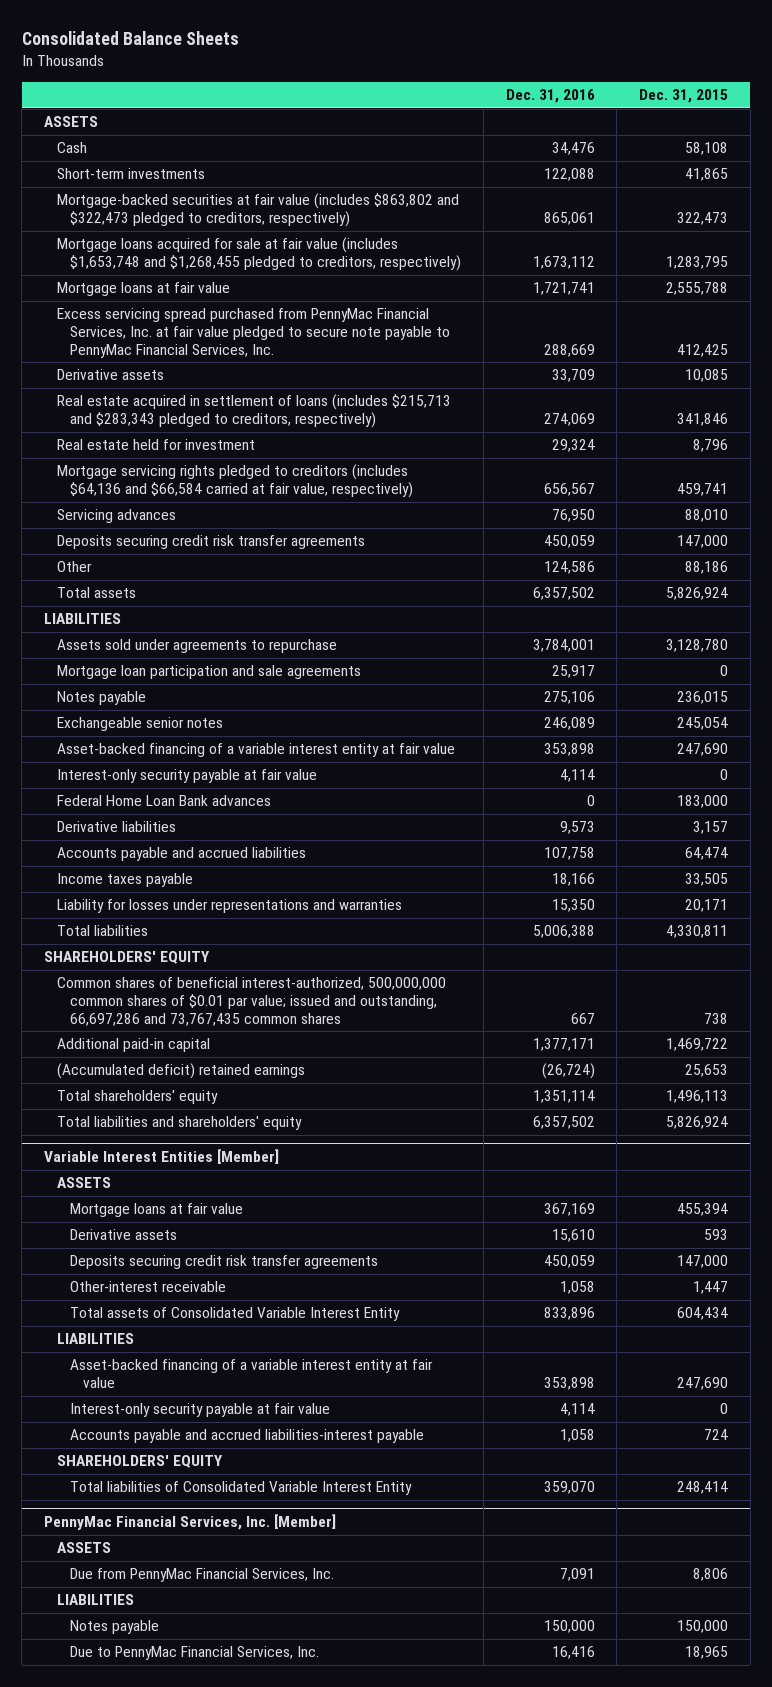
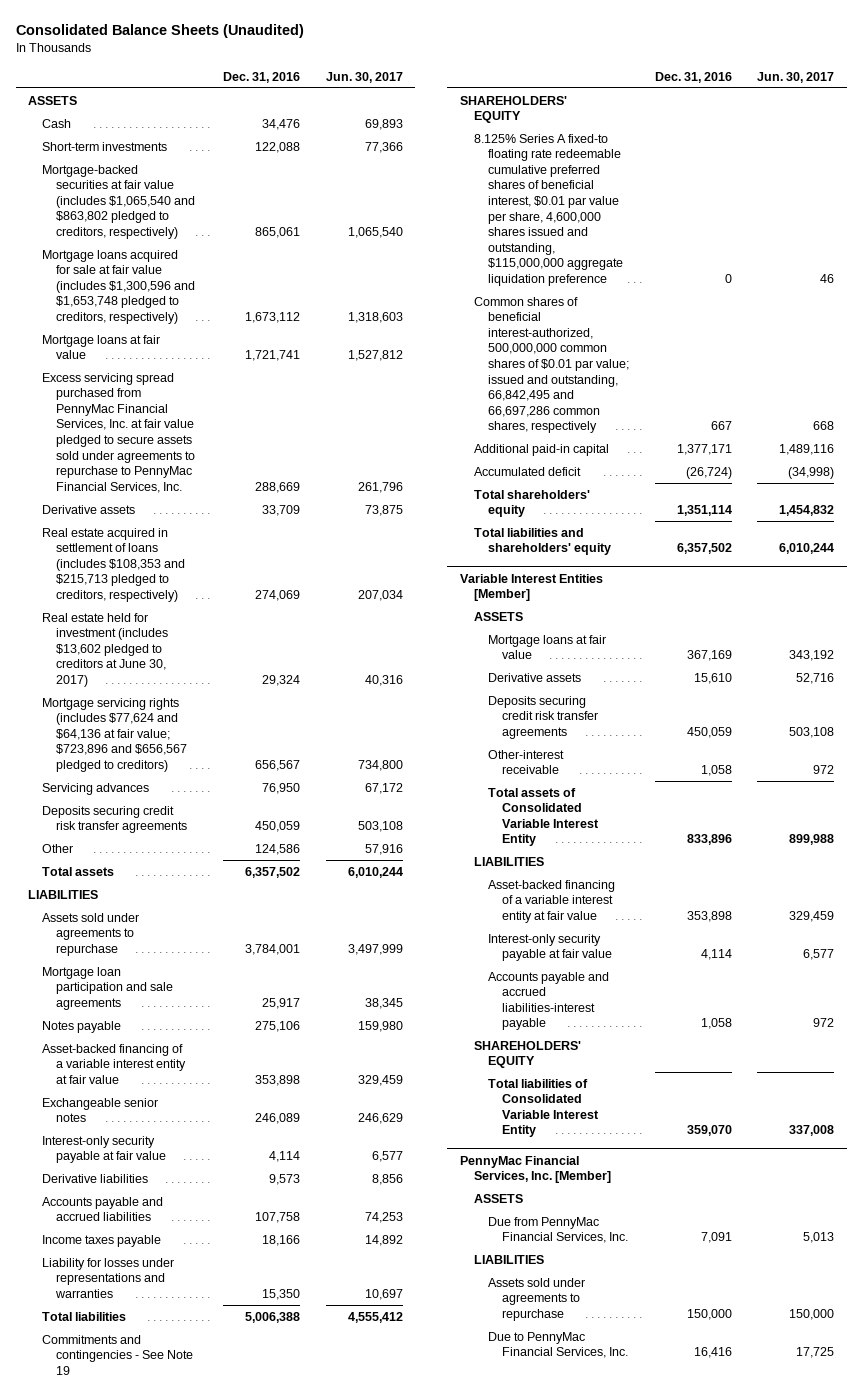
[21,31,239,46] Consolidated Balance Sheets -> [15,24,304,39] Consolidated Balance Sheets (Unaudited)
[639,89,729,104] Dec. 31, 2015 -> none
none -> [325,71,403,83] Jun. 30, 2017
[56,193,459,228] Mortgage-backed securities at fair value (includes $863,802 and $322,473 pledged to creditors, respectively) -> [42,164,196,240] Mortgage-backed securities at fair value (includes $1,065,540 and $863,802 pledged to creditors, respectively)
[56,237,462,272] Mortgage loans acquired for sale at fair value (includes $1,653,748 and $1,268,455 pledged to creditors, respectively) -> [42,249,196,325] Mortgage loans acquired for sale at fair value (includes $1,300,596 and $1,653,748 pledged to creditors, respectively)
[56,308,451,358] Excess servicing spread purchased from PennyMac Financial Services, Inc. at fair value pledged to secure note payable to PennyMac Financial Services, Inc. -> [42,372,196,493] Excess servicing spread purchased from PennyMac Financial Services, Inc. at fair value pledged to secure assets sold under agreements to repurchase to PennyMac Financial Services, Inc.
[56,394,451,429] Real estate acquired in settlement of loans (includes $215,713 and $283,343 pledged to creditors, respectively) -> [42,527,186,603] Real estate acquired in settlement of loans (includes $108,353 and $215,713 pledged to creditors, respectively)
[56,439,255,451] Real estate held for investment -> [42,612,169,688] Real estate held for investment (includes $13,602 pledged to creditors at June 30, 2017)
[56,464,414,499] Mortgage servicing rights pledged to creditors (includes $64,136 and $66,584 carried at fair value, respectively) -> [42,697,188,773] Mortgage servicing rights (includes $77,624 and $64,136 at fair value; $723,896 and $656,567 pledged to creditors)
[56,717,223,732] Exchangeable senior notes -> [42,1097,159,1123] Exchangeable senior notes
[56,795,271,807] Federal Home Loan Bank advances -> none
none -> [42,1334,194,1375] Commitments and contingencies - See Note 19
none -> [473,133,623,287] 8.125% Series A fixed-to floating rate redeemable cumulative preferred shares of beneficial interest, $0.01 par value per share, 4,600,000 shares issued and outstanding, $115,000,000 aggregate liquidation preference
[56,977,446,1026] Common shares of beneficial interest-authorized, 500,000,000 common shares of $0.01 par value; issued and outstanding, 66,697,286 and 73,767,435 common shares -> [473,296,629,434] Common shares of beneficial interest-authorized, 500,000,000 common shares of $0.01 par value; issued and outstanding, 66,842,495 and 66,697,286 common shares, respectively
[56,1063,305,1080] (Accumulated deficit) retained earnings -> [473,466,581,476] Accumulated deficit
[70,1620,160,1635] Notes payable -> none
none -> [487,1277,585,1321] Assets sold under agreements to repurchase

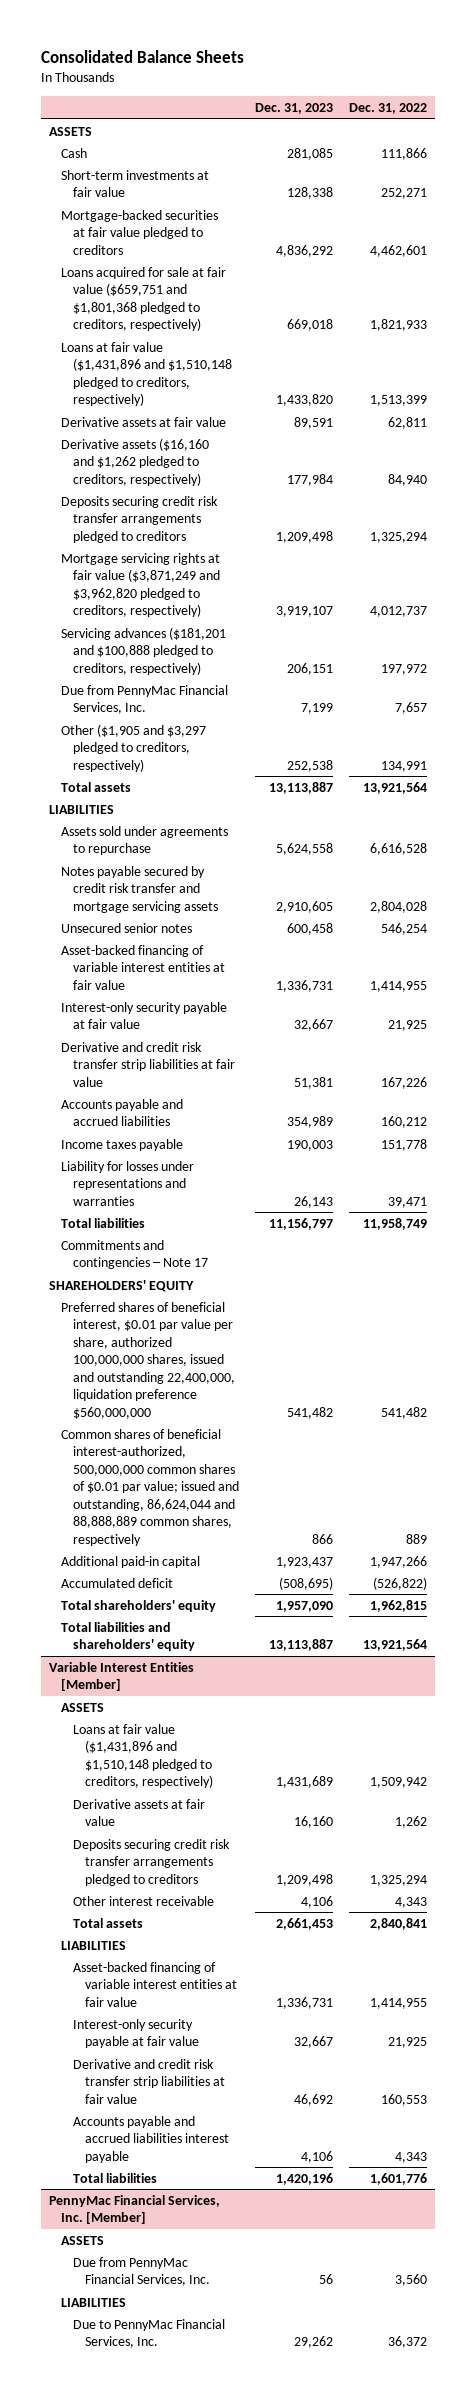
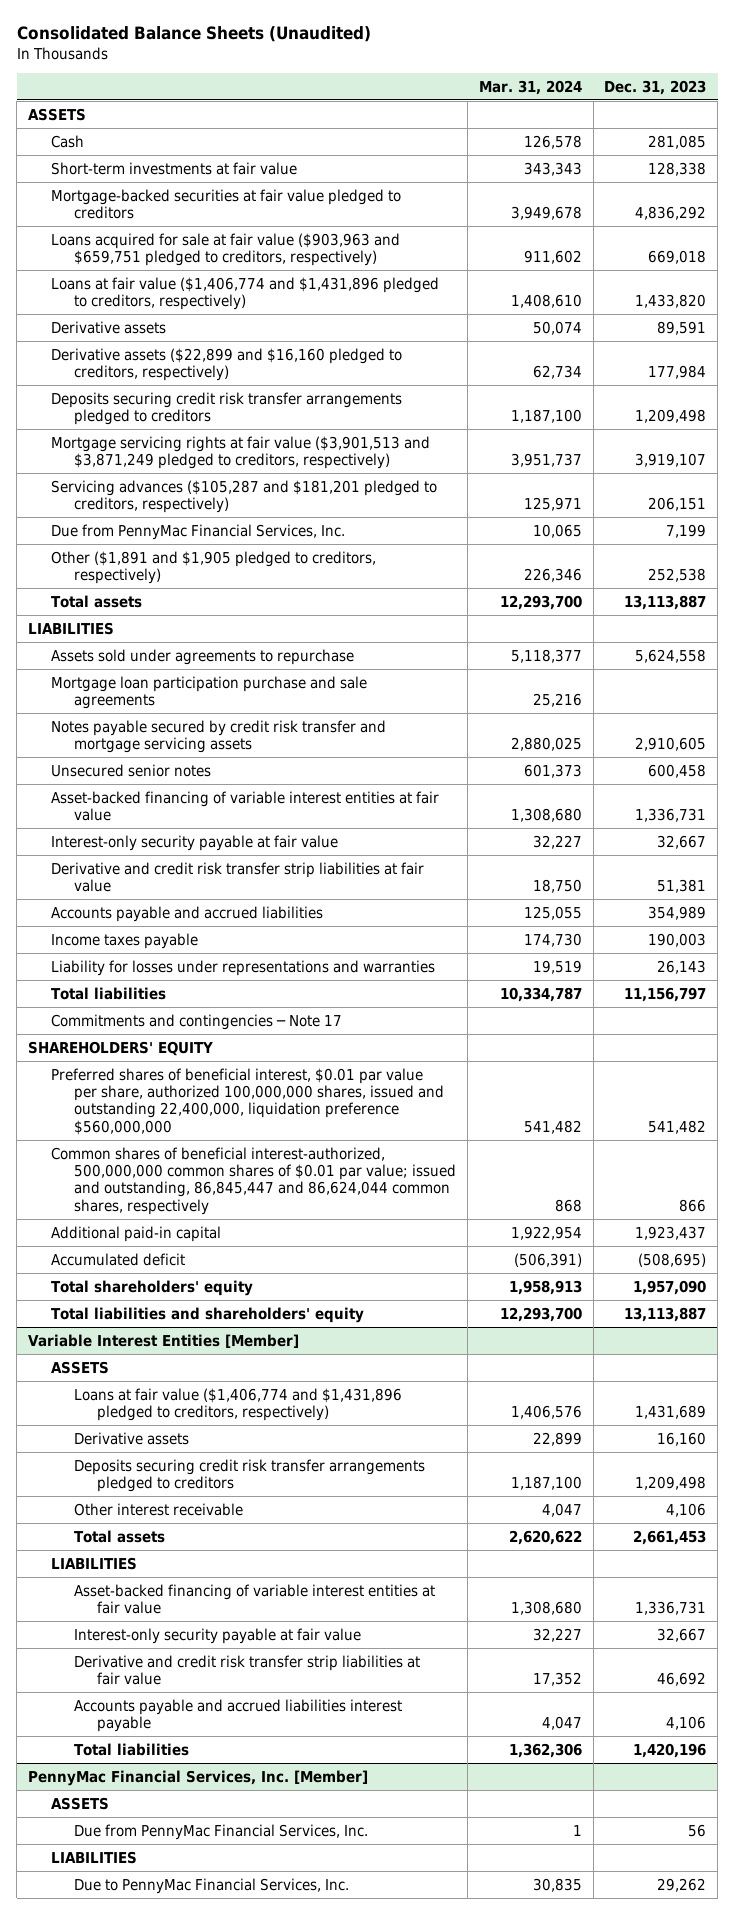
[40,49,244,63] Consolidated Balance Sheets -> [16,26,371,43] Consolidated Balance Sheets (Unaudited)
[348,103,427,115] Dec. 31, 2022 -> none
none -> [478,79,582,95] Mar. 31, 2024
[60,266,226,332] Loans acquired for sale at fair value ($659,751 and $1,801,368 pledged to creditors, respectively) -> [50,232,400,266] Loans acquired for sale at fair value ($903,963 and $659,751 pledged to creditors, respectively)
[60,341,232,407] Loans at fair value ($1,431,896 and $1,510,148 pledged to creditors, respectively) -> [50,276,439,310] Loans at fair value ($1,406,774 and $1,431,896 pledged to creditors, respectively)
[60,416,226,427] Derivative assets at fair value -> [50,320,166,334] Derivative assets
[60,437,209,486] Derivative assets ($16,160 and $1,262 pledged to creditors, respectively) -> [50,347,402,381] Derivative assets ($22,899 and $16,160 pledged to creditors, respectively)
[60,552,220,618] Mortgage servicing rights at fair value ($3,871,249 and $3,962,820 pledged to creditors, respectively) -> [50,435,430,469] Mortgage servicing rights at fair value ($3,901,513 and $3,871,249 pledged to creditors, respectively)
[60,626,226,675] Servicing advances ($181,201 and $100,888 pledged to creditors, respectively) -> [50,479,437,513] Servicing advances ($105,287 and $181,201 pledged to creditors, respectively)
[60,723,206,772] Other ($1,905 and $3,297 pledged to creditors, respectively) -> [50,550,376,584] Other ($1,891 and $1,905 pledged to creditors, respectively)
none -> [50,675,367,709] Mortgage loan participation purchase and sale agreements
[60,1428,239,1546] Common shares of beneficial interest-authorized, 500,000,000 common shares of $0.01 par value; issued and outstanding, 86,624,044 and 88,888,889 common shares, respectively -> [50,1146,457,1215] Common shares of beneficial interest-authorized, 500,000,000 common shares of $0.01 par value; issued and outstanding, 86,845,447 and 86,624,044 common shares, respectively
[72,1723,214,1789] Loans at fair value ($1,431,896 and $1,510,148 pledged to creditors, respectively) -> [74,1387,403,1421] Loans at fair value ($1,406,774 and $1,431,896 pledged to creditors, respectively)
[72,1798,205,1827] Derivative assets at fair value -> [74,1431,190,1445] Derivative assets

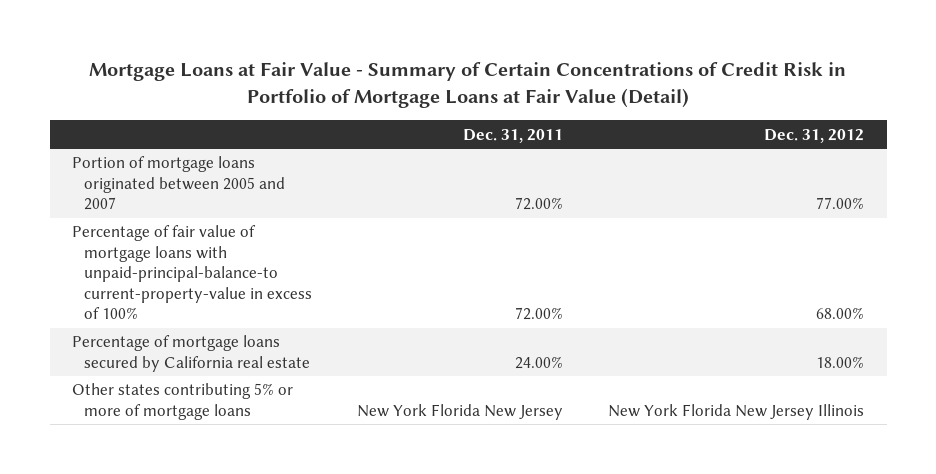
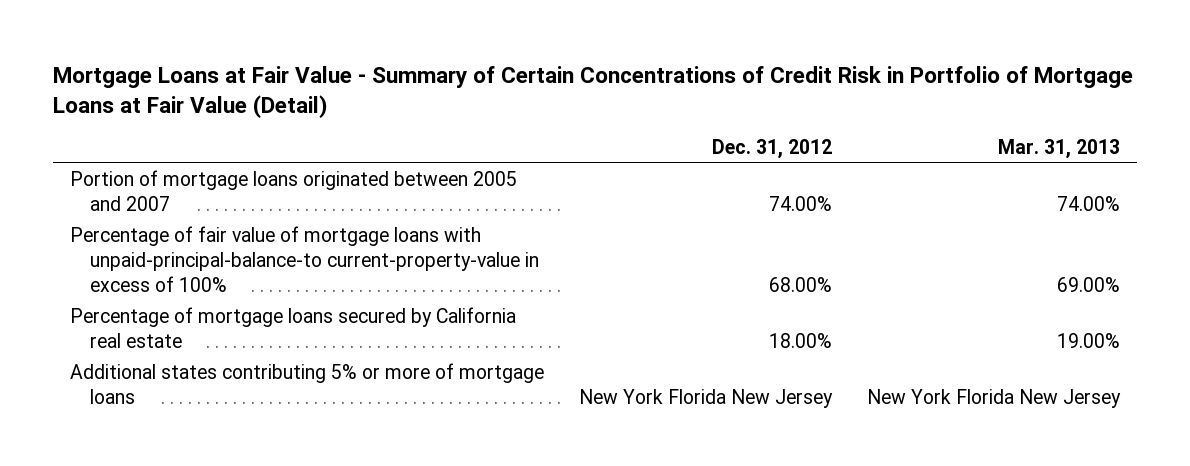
[463,128,564,143] Dec. 31, 2011 -> none
none -> [997,139,1120,160] Mar. 31, 2013
[816,197,865,210] 77.00% -> [768,196,832,212] 74.00%
[72,383,294,420] Other states contributing 5% or more of mortgage loans -> [70,363,545,405] Additional states contributing 5% or more of mortgage loans
[608,403,865,420] New York Florida New Jersey Illinois -> [578,389,833,409] New York Florida New Jersey

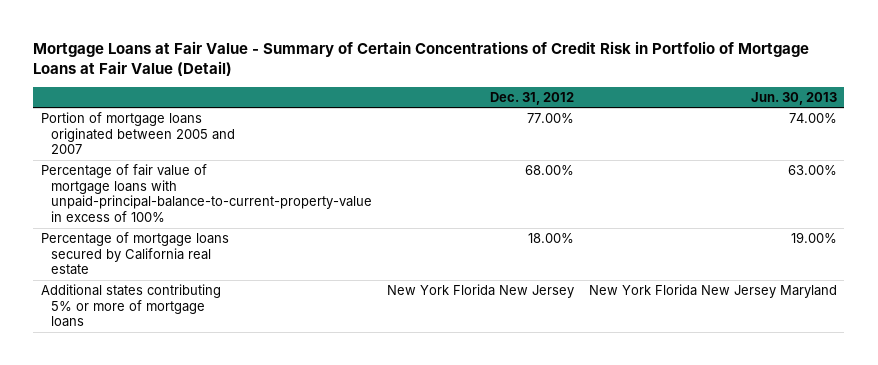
[997,139,1120,160] Mar. 31, 2013 -> none
none -> [750,91,837,105] Jun. 30, 2013
[768,196,832,212] 74.00% -> [526,113,574,124] 77.00%
[70,226,539,293] Percentage of fair value of mortgage loans with unpaid-principal-balance-to current-property-value in excess of 100% -> [40,164,372,222] Percentage of fair value of mortgage loans with unpaid-principal-balance-to-current-property-value in excess of 100%

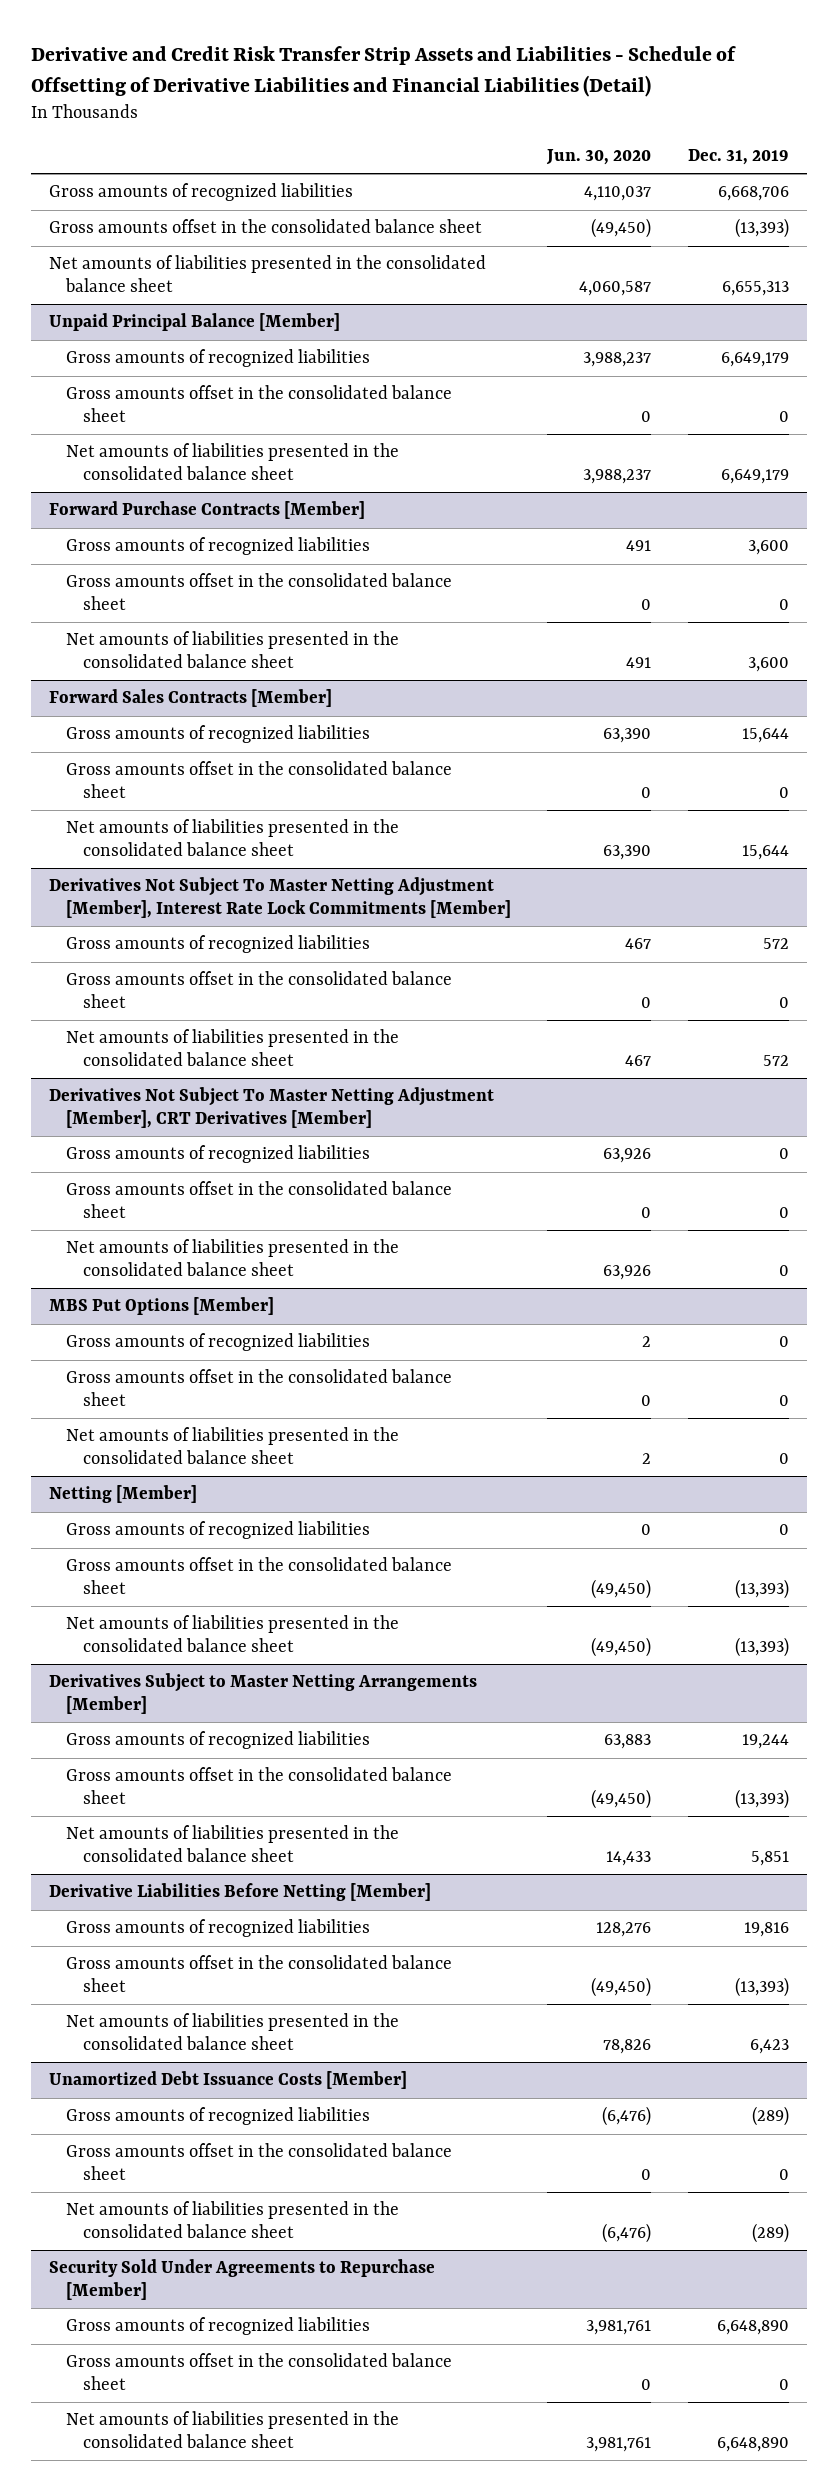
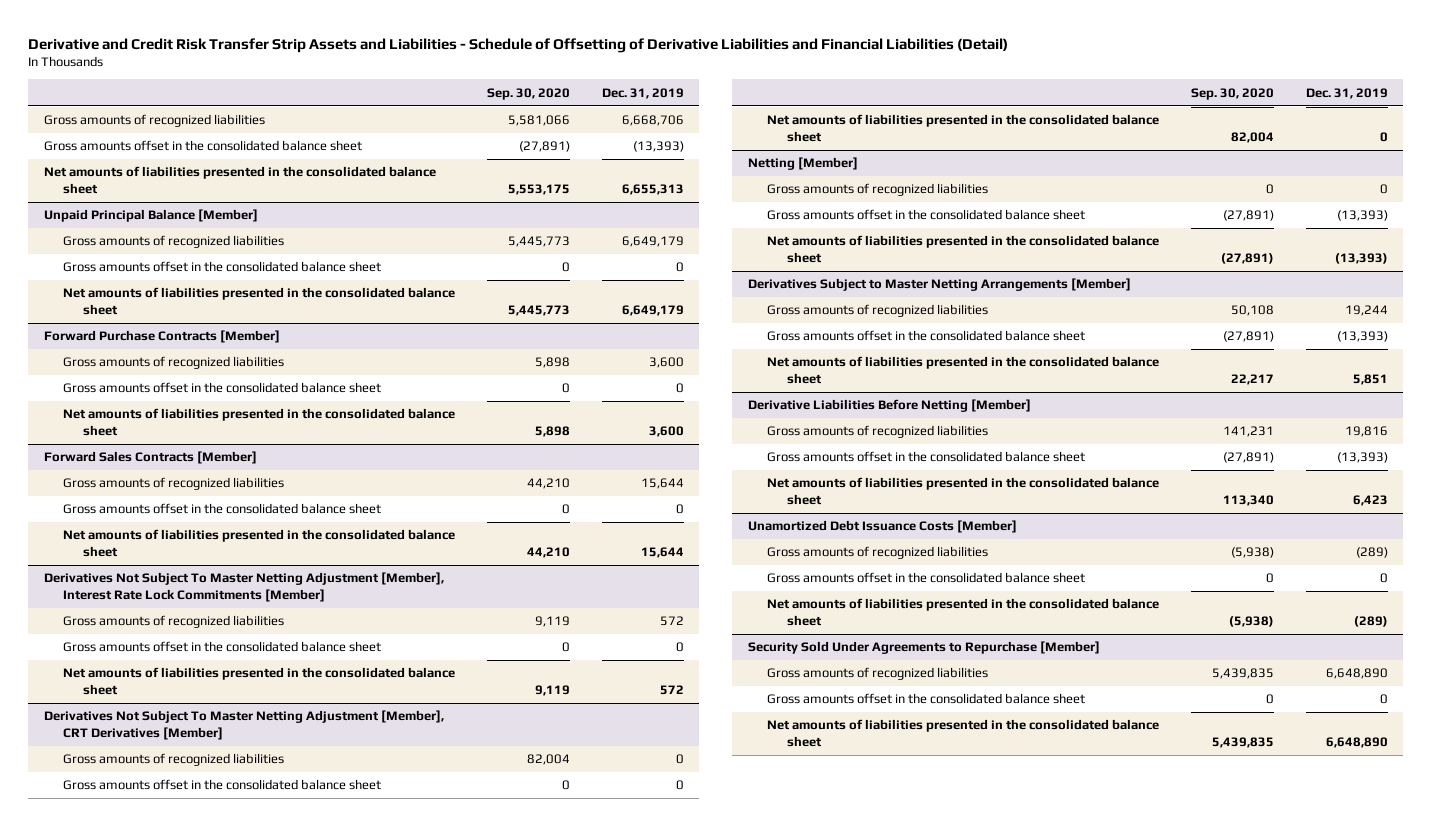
[546,149,652,166] Jun. 30, 2020 -> none
none -> [486,87,570,100] Sep. 30, 2020
[48,1297,274,1316] MBS Put Options [Member] -> none
[65,1333,370,1352] Gross amounts of recognized liabilities -> none
[65,1369,452,1407] Gross amounts offset in the consolidated balance sheet -> none
[65,1427,399,1465] Net amounts of liabilities presented in the consolidated balance sheet -> none

